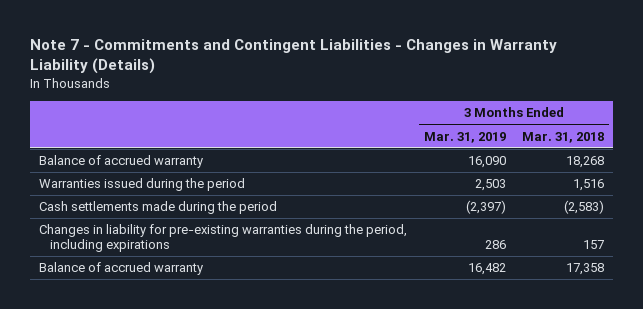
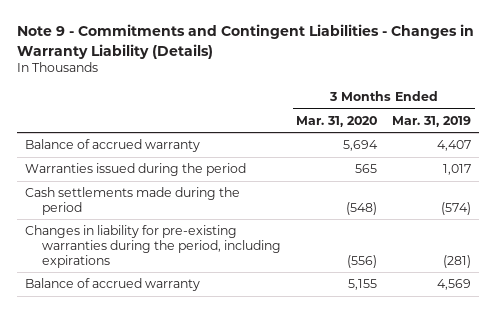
[30,39,558,75] Note 7 - Commitments and Contingent Liabilities - Changes in Warranty Liability (Details) -> [17,24,475,59] Note 9 - Commitments and Contingent Liabilities - Changes in Warranty Liability (Details)
[522,131,605,143] Mar. 31, 2018 -> none
none -> [296,115,378,127] Mar. 31, 2020
[467,156,506,169] 16,090 -> [437,140,472,152] 4,407
[474,179,506,192] 2,503 -> [443,164,472,176] 1,017
[465,200,506,215] (2,397) -> [441,201,472,215] (574)
[484,240,506,250] 286 -> [443,254,472,268] (281)
[467,263,506,276] 16,482 -> [437,279,472,291] 4,569

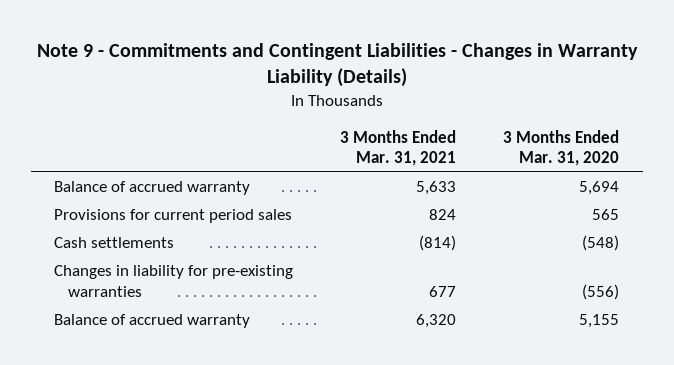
[392,115,472,127] Mar. 31, 2019 -> none
none -> [340,129,457,167] 3 Months Ended Mar. 31, 2021
[24,163,246,177] Warranties issued during the period -> [54,209,293,224] Provisions for current period sales
[24,187,240,215] Cash settlements made during the period -> [54,237,175,249] Cash settlements
[24,225,282,268] Changes in liability for pre-existing warranties during the period, including expirations -> [54,265,294,298] Changes in liability for pre-existing warranties

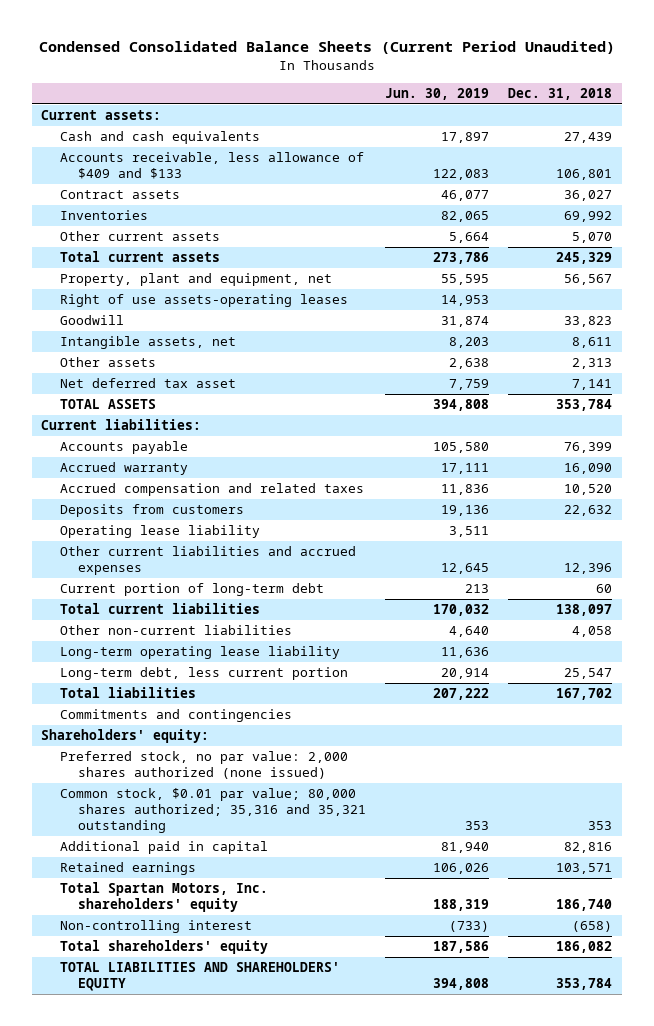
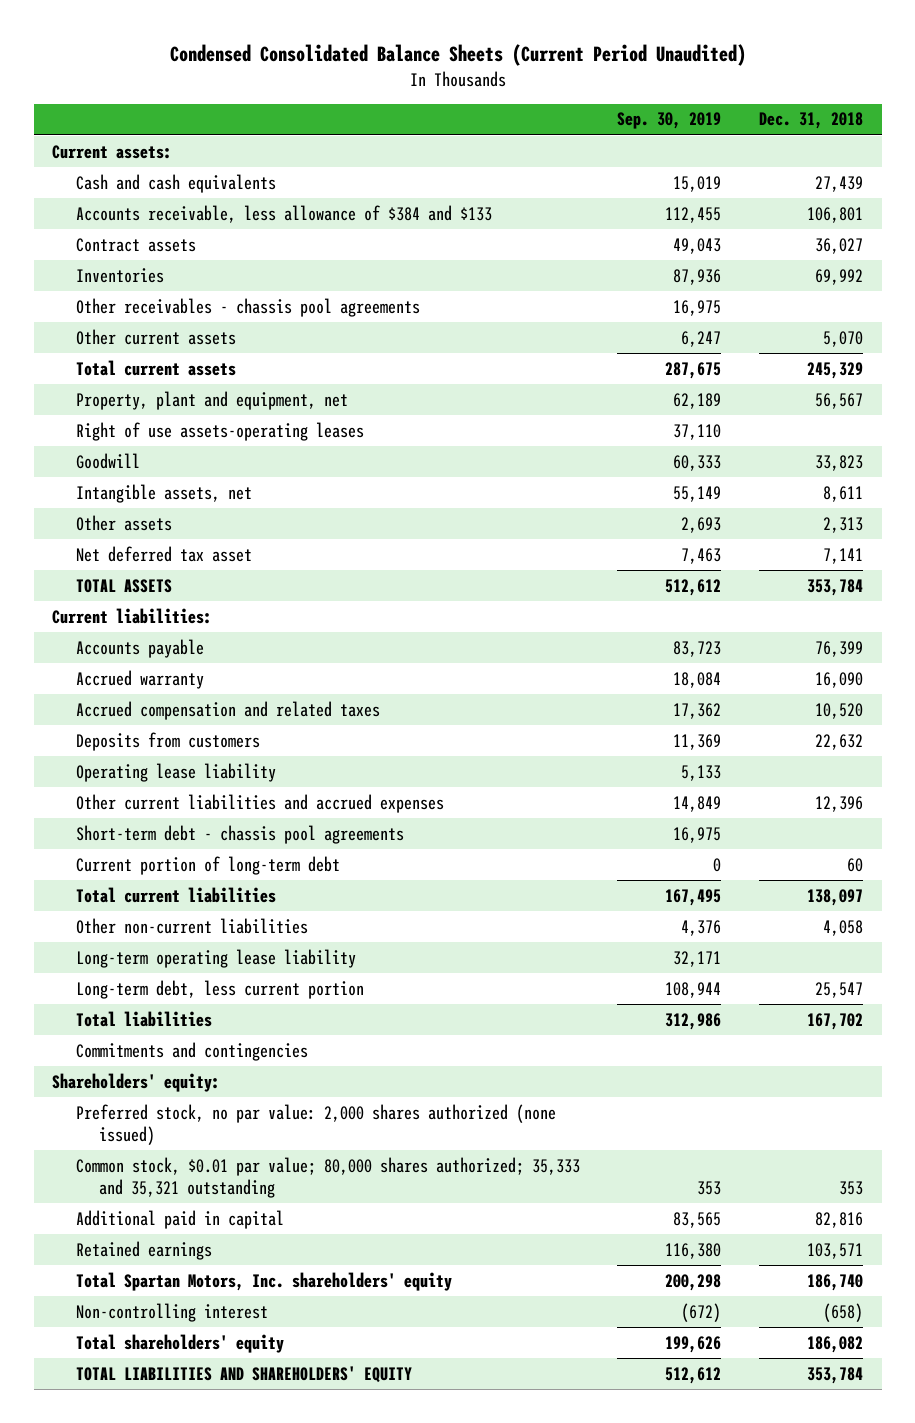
[385,88,490,101] Jun. 30, 2019 -> none
none -> [617,112,722,130] Sep. 30, 2019
[59,152,364,180] Accounts receivable, less allowance of $409 and $133 -> [75,204,492,223] Accounts receivable, less allowance of $384 and $133
none -> [75,297,420,317] Other receivables - chassis pool agreements
none -> [75,824,404,844] Short-term debt - chassis pool agreements
[59,788,367,834] Common stock, $0.01 par value; 80,000 shares authorized; 35,316 and 35,321 outstanding -> [75,1156,580,1198] Common stock, $0.01 par value; 80,000 shares authorized; 35,333 and 35,321 outstanding

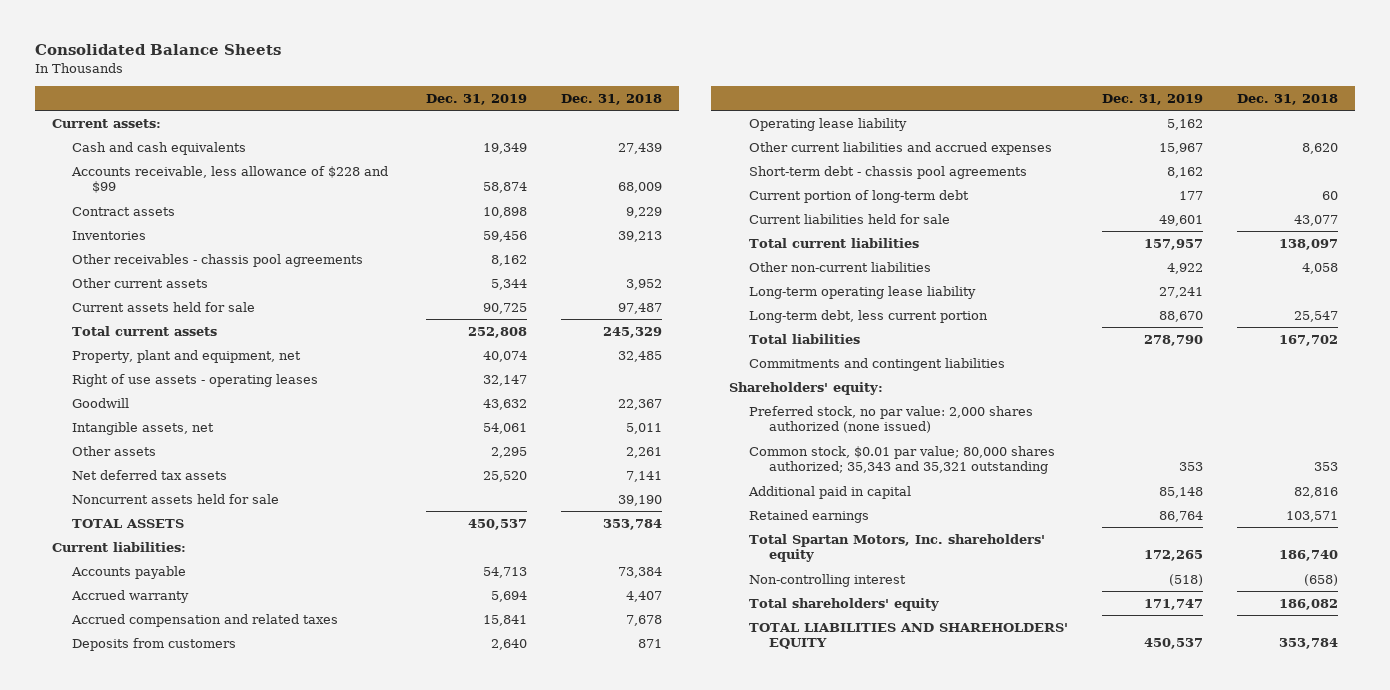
[169,44,746,67] Condensed Consolidated Balance Sheets (Current Period Unaudited) -> [35,44,282,56] Consolidated Balance Sheets
[617,112,722,130] Sep. 30, 2019 -> none
none -> [425,93,527,105] Dec. 31, 2019
[75,204,492,223] Accounts receivable, less allowance of $384 and $133 -> [71,165,389,194] Accounts receivable, less allowance of $228 and $99
[806,206,863,223] 106,801 -> [617,182,662,194] 68,009
[814,237,863,254] 36,027 -> [625,206,662,218] 9,229
[814,268,863,285] 69,992 -> [617,230,662,242] 39,213
[822,330,863,347] 5,070 -> [625,278,662,290] 3,952
none -> [72,301,256,312] Current assets held for sale
[814,392,863,409] 56,567 -> [617,350,662,362] 32,485
[75,421,364,441] Right of use assets-operating leases -> [72,373,319,387] Right of use assets - operating leases
[814,454,863,471] 33,823 -> [617,398,662,410] 22,367
[822,485,863,502] 8,611 -> [625,422,662,434] 5,011
[822,516,863,533] 2,313 -> [625,446,662,458] 2,261
[75,545,252,562] Net deferred tax asset -> [72,469,228,480] Net deferred tax assets
none -> [72,493,280,504] Noncurrent assets held for sale
[814,640,863,657] 76,399 -> [617,566,662,578] 73,384
[814,671,863,688] 16,090 -> [625,590,662,602] 4,407
[814,702,863,719] 10,520 -> [625,614,662,626] 7,678
[814,733,863,750] 22,632 -> [637,638,662,648] 871
[814,795,863,812] 12,396 -> [1302,142,1339,154] 8,620
none -> [748,213,950,224] Current liabilities held for sale
[75,1041,308,1061] Commitments and contingencies -> [748,357,1005,371] Commitments and contingent liabilities
[75,1156,580,1198] Common stock, $0.01 par value; 80,000 shares authorized; 35,333 and 35,321 outstanding -> [748,445,1055,475] Common stock, $0.01 par value; 80,000 shares authorized; 35,343 and 35,321 outstanding

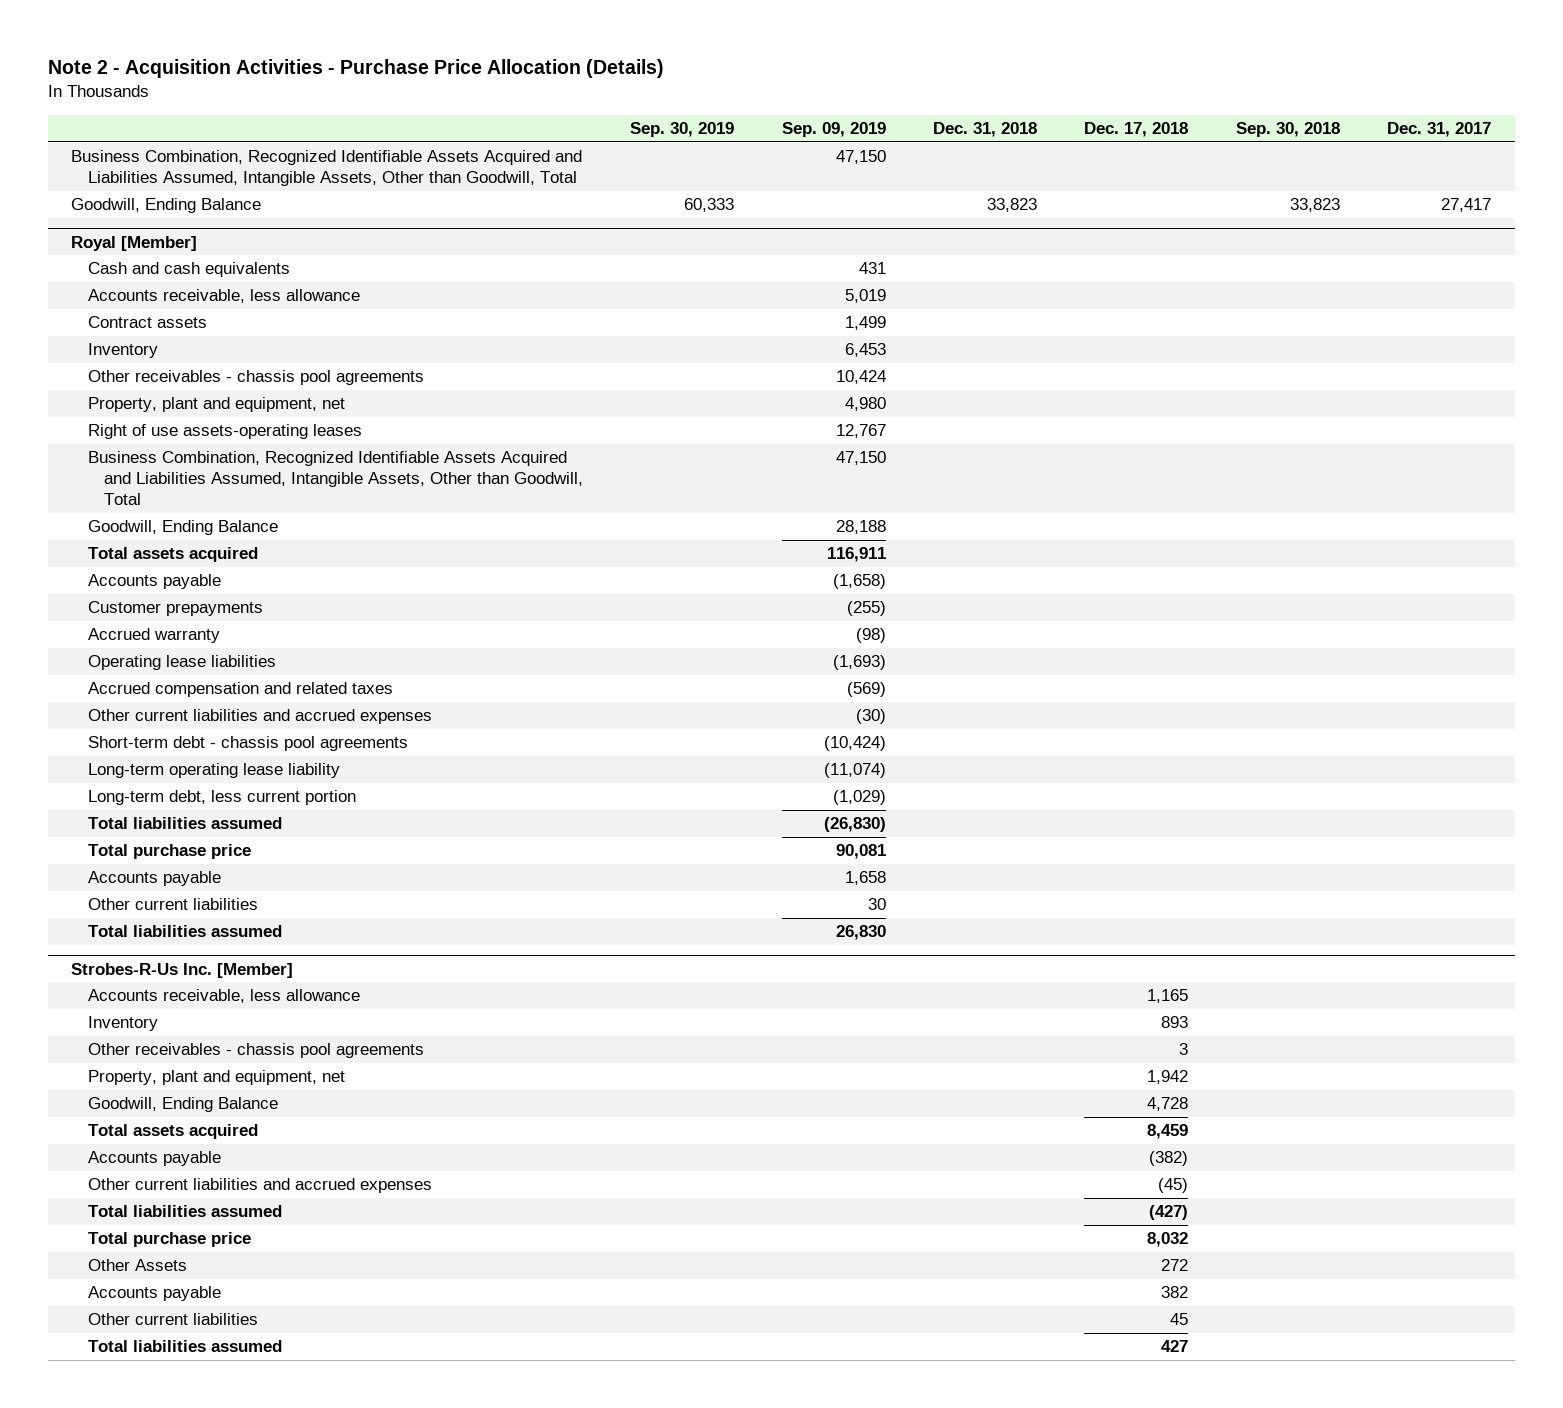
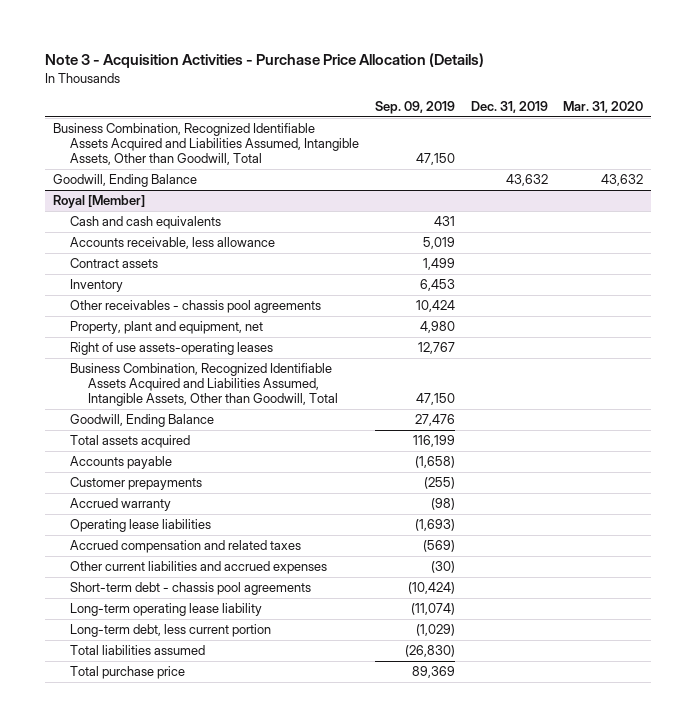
[47,59,664,79] Note 2 - Acquisition Activities - Purchase Price Allocation (Details) -> [45,53,485,69] Note 3 - Acquisition Activities - Purchase Price Allocation (Details)
[630,122,735,138] Sep. 30, 2019 -> none
[933,122,1038,138] Dec. 31, 2018 -> none
[1084,122,1189,138] Dec. 17, 2018 -> none
[1235,122,1340,138] Sep. 30, 2018 -> none
[1387,122,1492,138] Dec. 31, 2017 -> none
none -> [470,101,548,114] Dec. 31, 2019
none -> [563,101,644,114] Mar. 31, 2020
[835,520,886,535] 28,188 -> [415,414,456,427] 27,476
[826,547,886,563] 116,911 -> [413,435,456,448] 116,199
[87,871,221,887] Accounts payable -> none
[87,898,258,911] Other current liabilities -> none
[87,925,282,938] Total liabilities assumed -> none
[71,962,294,978] Strobes-R-Us Inc. [Member] -> none
[87,989,360,1004] Accounts receivable, less allowance -> none
[87,1016,158,1032] Inventory -> none
[87,1043,424,1059] Other receivables - chassis pool agreements -> none
[87,1070,345,1086] Property, plant and equipment, net -> none
[87,1097,278,1113] Goodwill, Ending Balance -> none
[87,1124,258,1140] Total assets acquired -> none
[87,1151,221,1167] Accounts payable -> none
[87,1178,432,1194] Other current liabilities and accrued expenses -> none
[87,1205,282,1218] Total liabilities assumed -> none
[87,1232,251,1248] Total purchase price -> none
[87,1259,187,1272] Other Assets -> none
[87,1286,221,1302] Accounts payable -> none
[87,1313,258,1326] Other current liabilities -> none
[87,1340,282,1353] Total liabilities assumed -> none
[835,844,886,860] 90,081 -> [412,666,456,679] 89,369

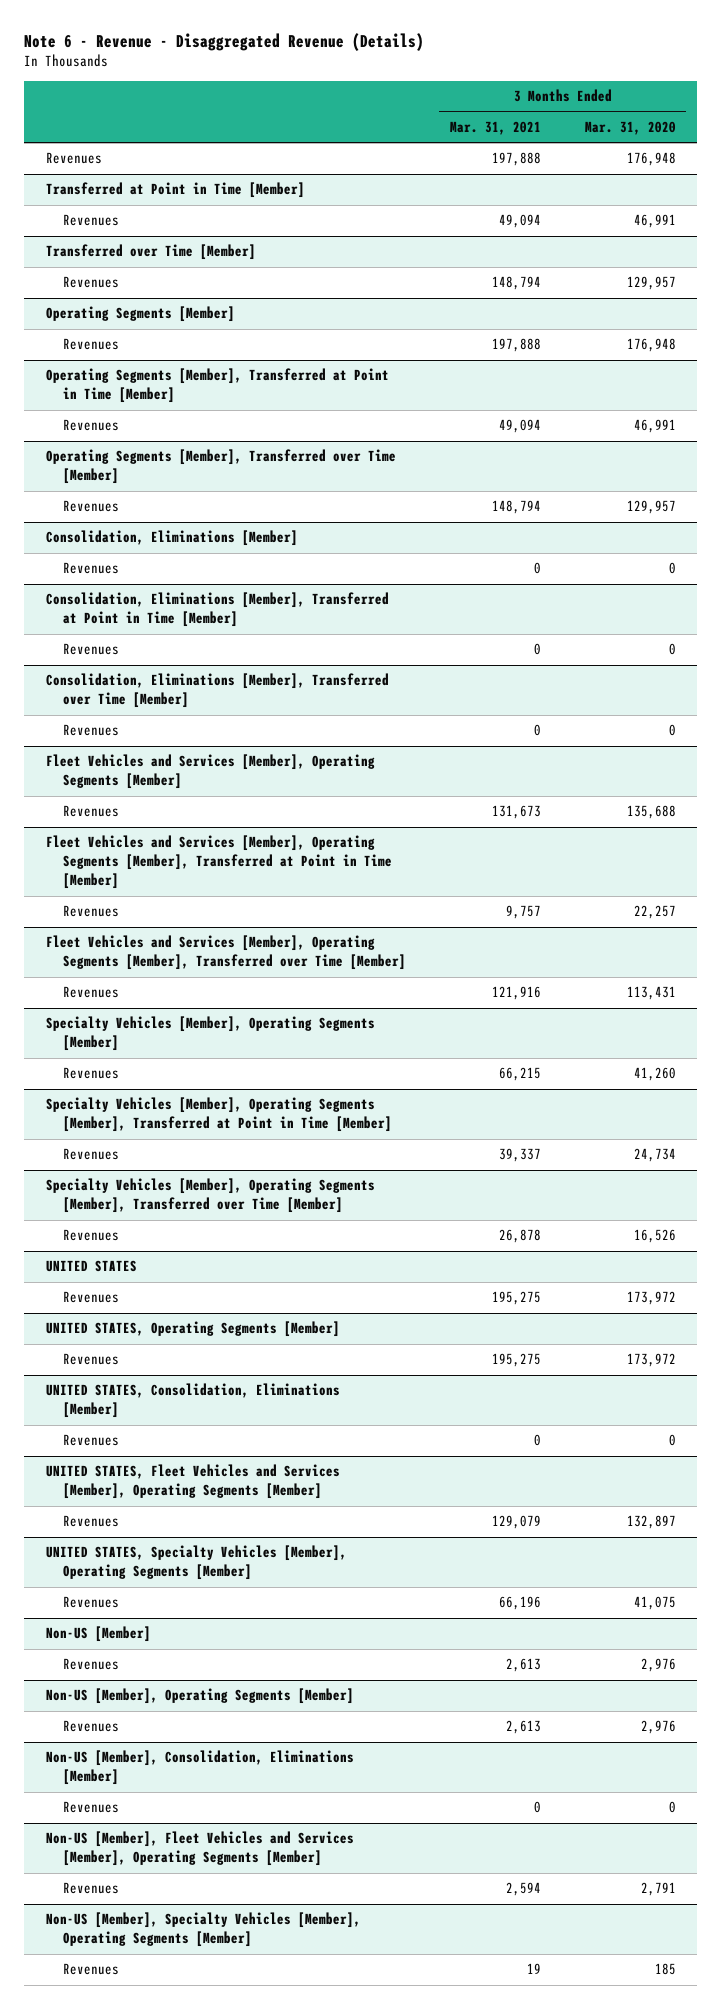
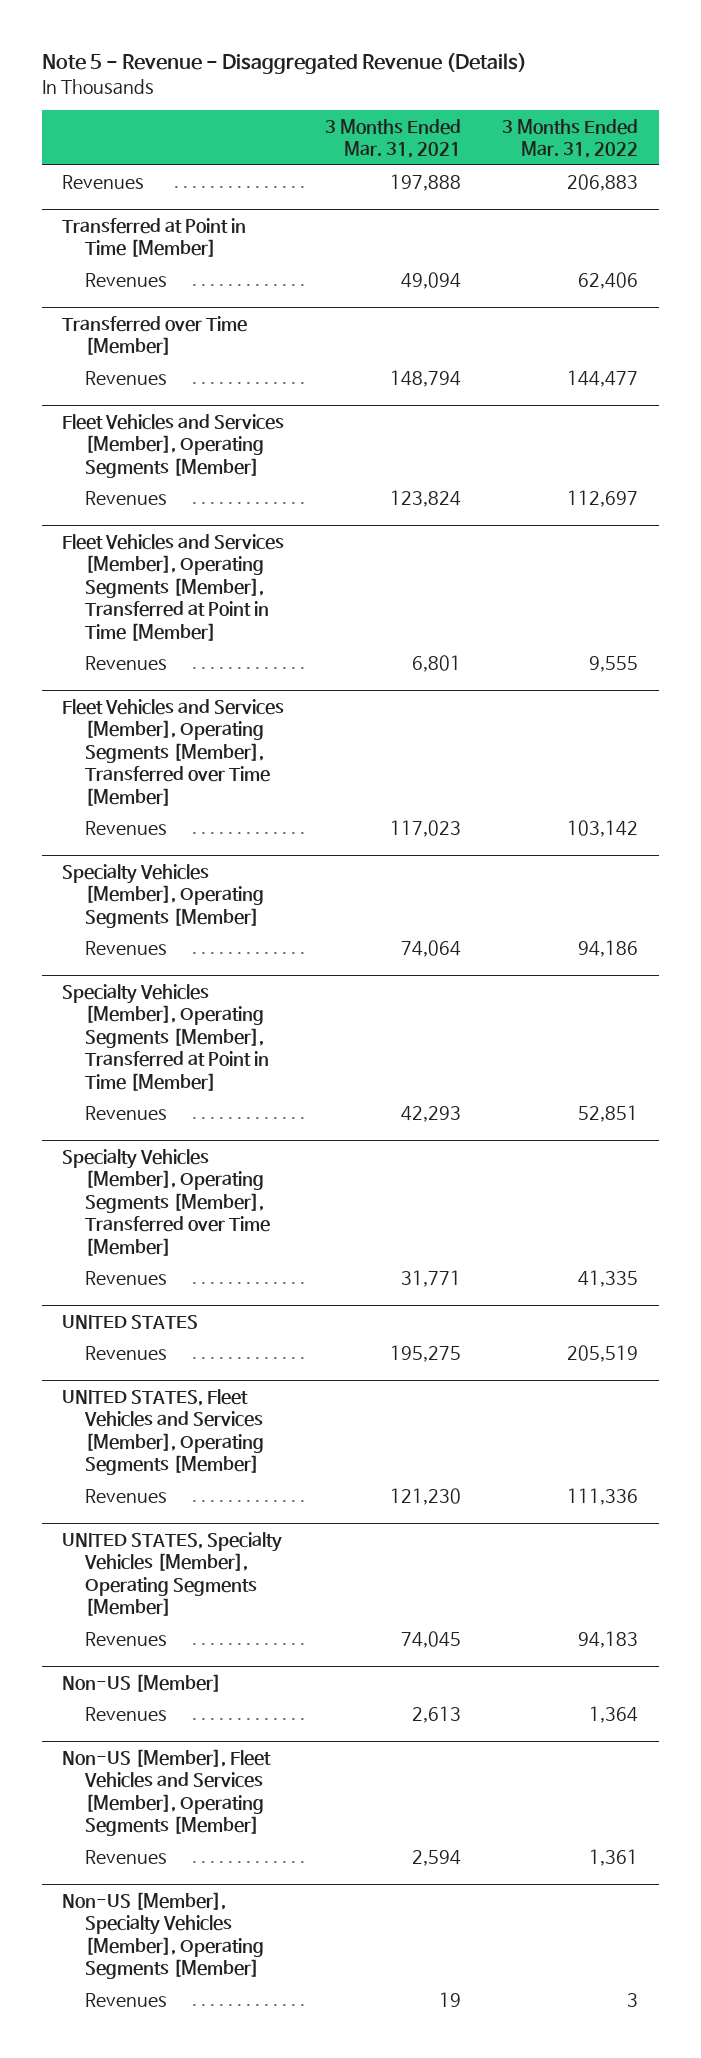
[24,32,425,51] Note 6 - Revenue - Disaggregated Revenue (Details) -> [41,53,527,75] Note 5 - Revenue - Disaggregated Revenue (Details)
[584,121,676,136] Mar. 31, 2020 -> none
none -> [502,118,639,159] 3 Months Ended Mar. 31, 2022
[45,306,235,323] Operating Segments [Member] -> none
[63,338,120,351] Revenues -> none
[45,368,389,404] Operating Segments [Member], Transferred at Point in Time [Member] -> none
[63,419,120,432] Revenues -> none
[45,449,396,485] Operating Segments [Member], Transferred over Time [Member] -> none
[63,500,120,513] Revenues -> none
[45,530,298,547] Consolidation, Eliminations [Member] -> none
[63,562,120,575] Revenues -> none
[45,592,389,628] Consolidation, Eliminations [Member], Transferred at Point in Time [Member] -> none
[63,643,120,656] Revenues -> none
[45,673,389,709] Consolidation, Eliminations [Member], Transferred over Time [Member] -> none
[63,724,120,737] Revenues -> none
[491,805,541,820] 131,673 -> [390,490,462,508] 123,824
[505,905,541,920] 9,757 -> [412,655,462,673] 6,801
[491,986,541,1001] 121,916 -> [390,820,462,838] 117,023
[498,1067,541,1082] 66,215 -> [401,940,462,958] 74,064
[498,1148,541,1163] 39,337 -> [401,1106,462,1123] 42,293
[498,1229,541,1244] 26,878 -> [401,1270,462,1288] 31,771
[45,1321,340,1338] UNITED STATES, Operating Segments [Member] -> none
[63,1353,120,1366] Revenues -> none
[45,1383,340,1419] UNITED STATES, Consolidation, Eliminations [Member] -> none
[63,1434,120,1447] Revenues -> none
[491,1515,541,1530] 129,079 -> [390,1488,462,1506] 121,230
[498,1596,541,1611] 66,196 -> [401,1631,462,1649] 74,045
[45,1688,354,1705] Non-US [Member], Operating Segments [Member] -> none
[63,1720,120,1733] Revenues -> none
[45,1750,354,1786] Non-US [Member], Consolidation, Eliminations [Member] -> none
[63,1801,120,1814] Revenues -> none

